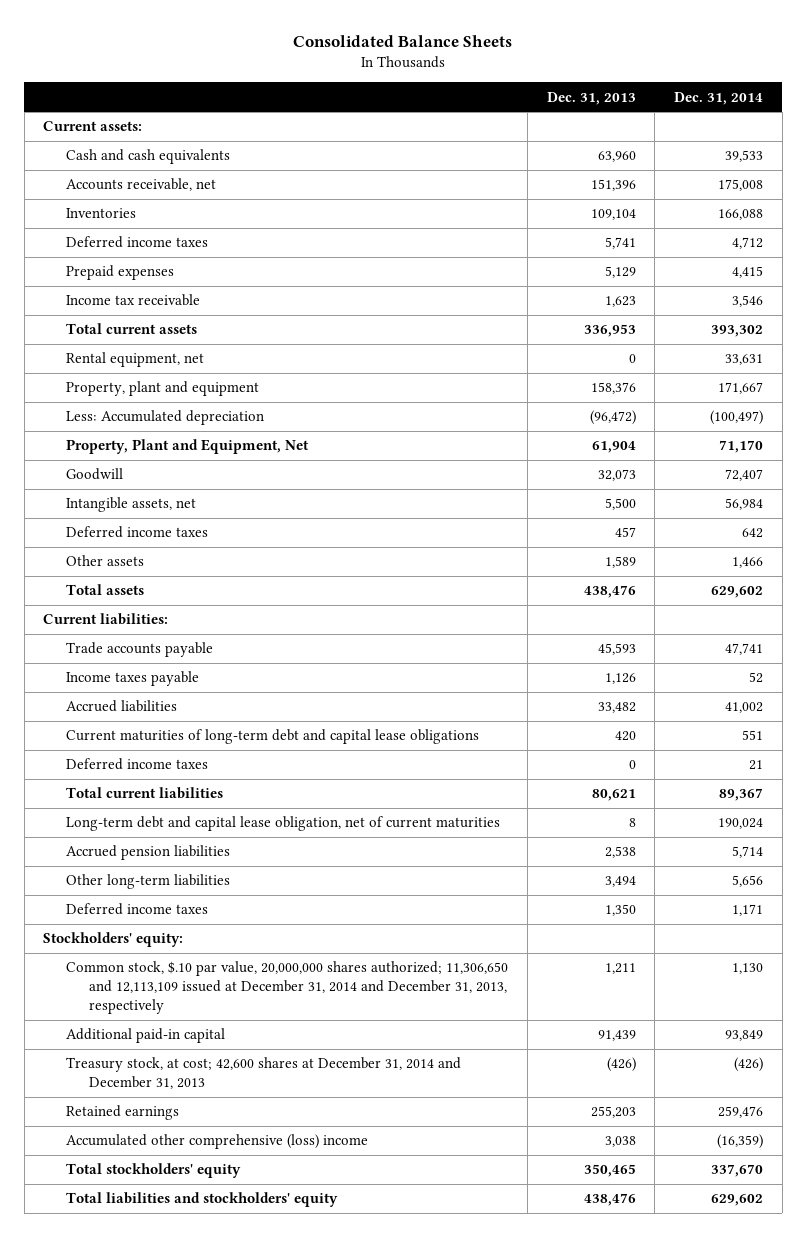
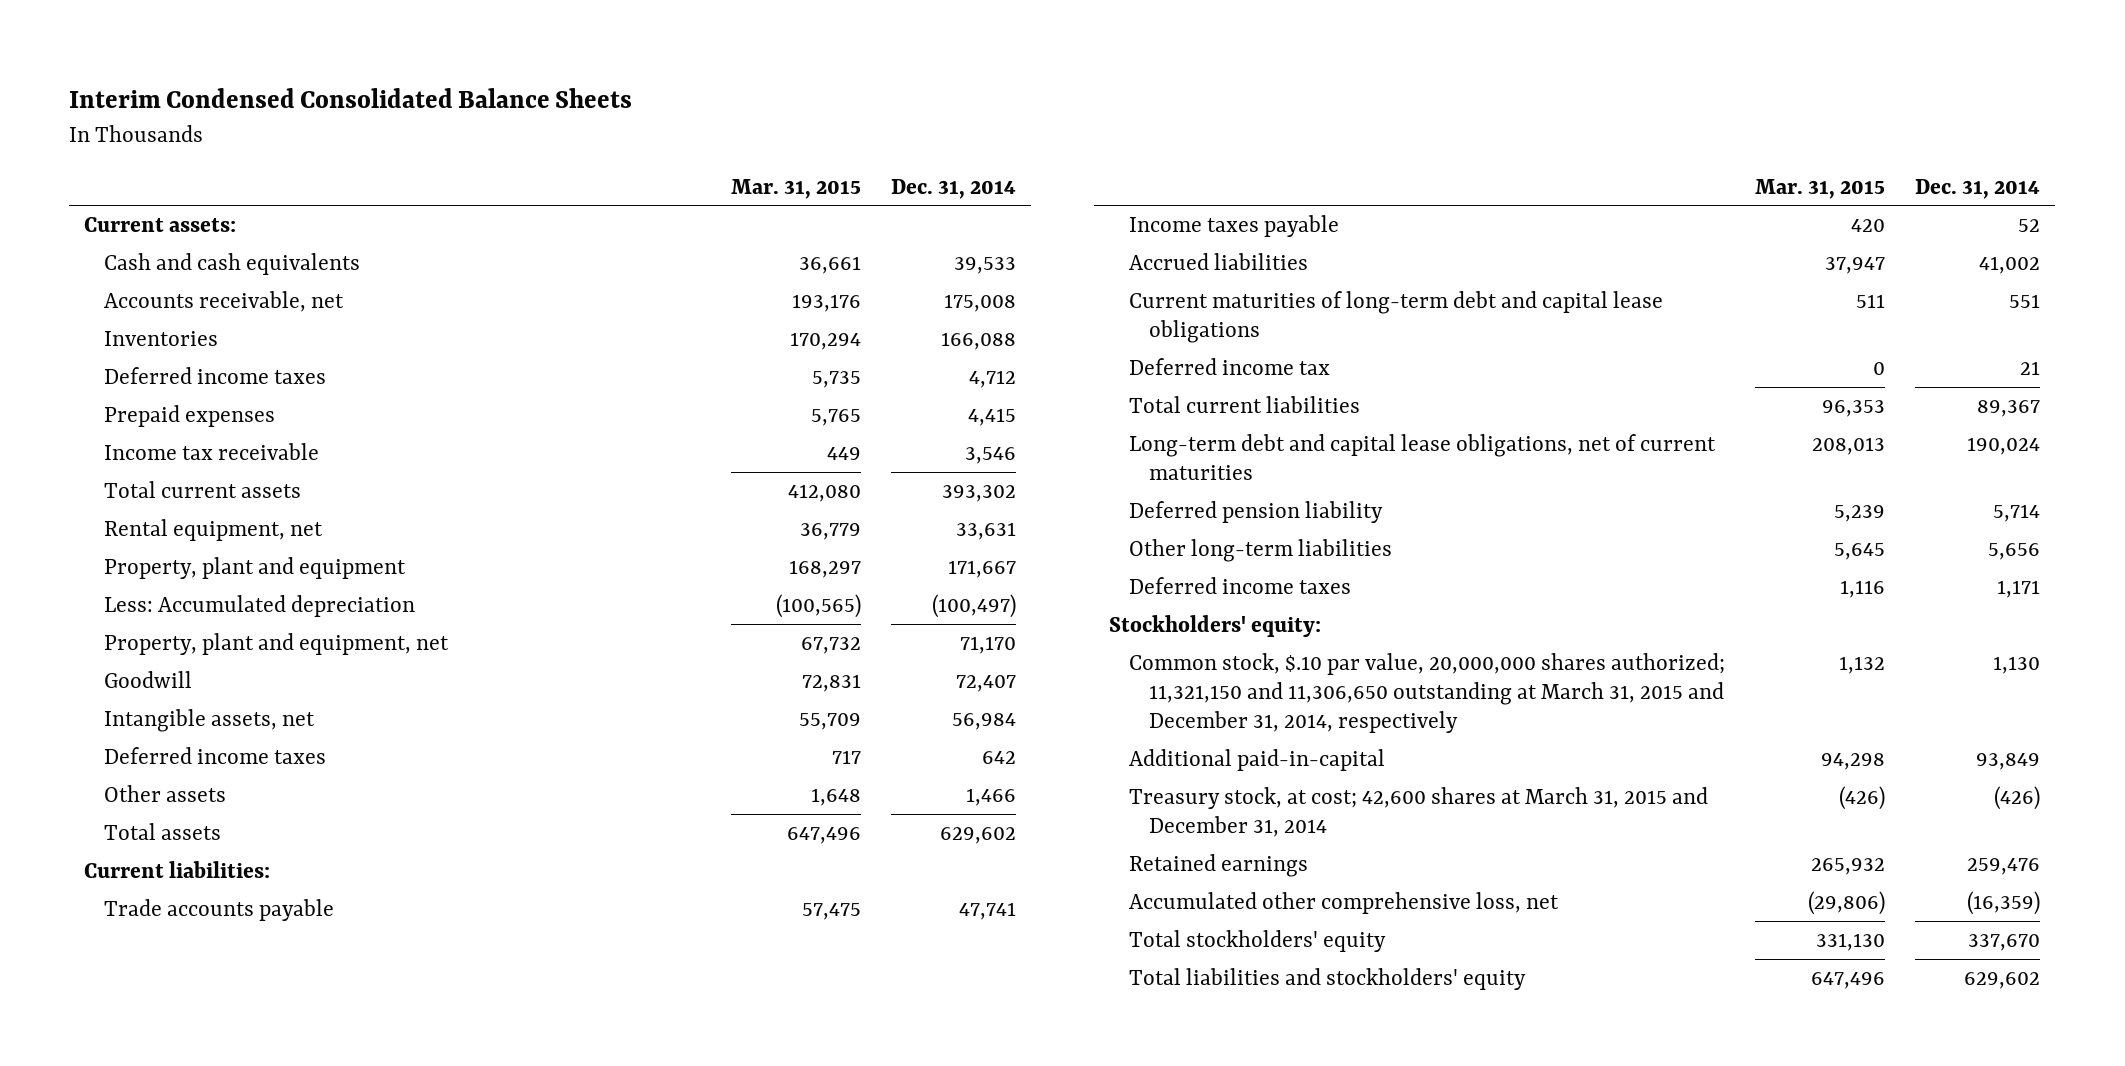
[293,35,513,48] Consolidated Balance Sheets -> [69,88,633,109] Interim Condensed Consolidated Balance Sheets
[546,91,636,105] Dec. 31, 2013 -> none
none -> [730,178,861,199] Mar. 31, 2015
[66,439,310,455] Property, Plant and Equipment, Net -> [104,633,450,656] Property, plant and equipment, net
[66,758,209,771] Deferred income taxes -> [1128,358,1330,376] Deferred income tax
[66,816,501,832] Long-term debt and capital lease obligation, net of current maturities -> [1128,434,1716,481] Long-term debt and capital lease obligations, net of current maturities
[66,845,231,861] Accrued pension liabilities -> [1128,501,1383,524] Deferred pension liability
[66,961,509,1015] Common stock, $.10 par value, 20,000,000 shares authorized; 11,306,650 and 12,113,109 issued at December 31, 2014 and December 31, 2013, respectively -> [1128,653,1725,734] Common stock, $.10 par value, 20,000,000 shares authorized; 11,321,150 and 11,306,650 outstanding at March 31, 2015 and December 31, 2014, respectively
[66,1028,226,1044] Additional paid-in capital -> [1128,749,1385,772] Additional paid-in-capital
[66,1057,462,1090] Treasury stock, at cost; 42,600 shares at December 31, 2014 and December 31, 2013 -> [1128,787,1708,838] Treasury stock, at cost; 42,600 shares at March 31, 2015 and December 31, 2014
[66,1134,369,1150] Accumulated other comprehensive (loss) income -> [1128,892,1559,915] Accumulated other comprehensive loss, net

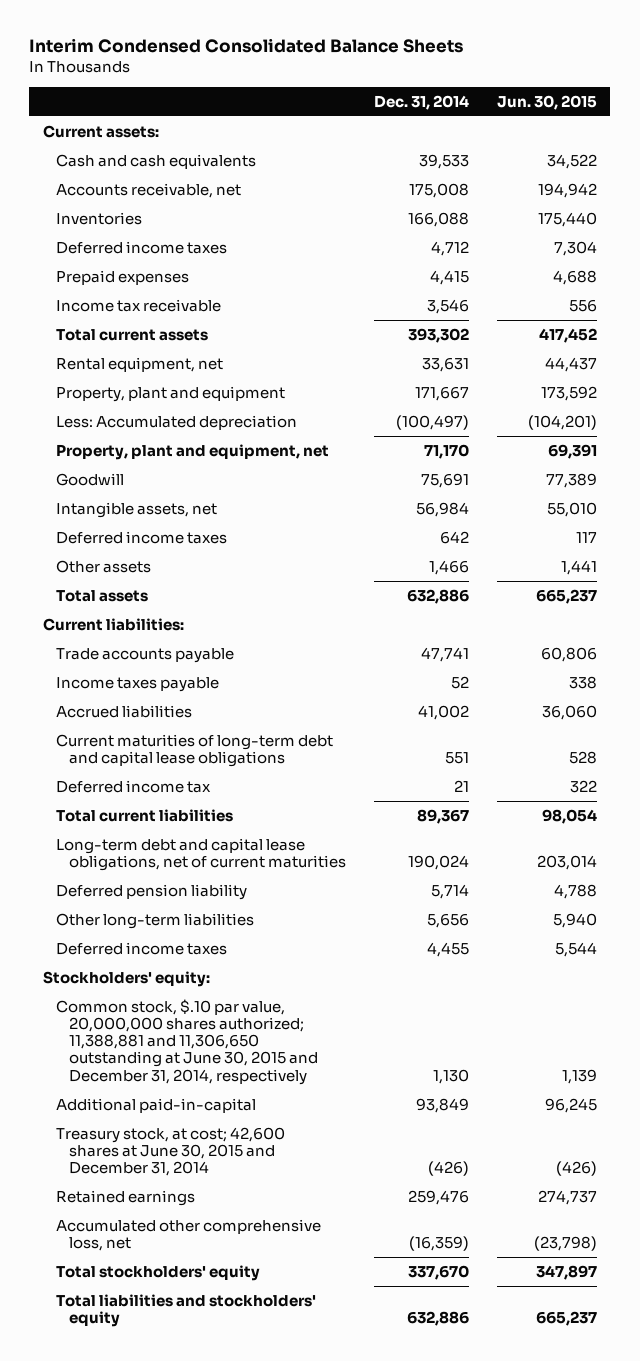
[730,178,861,199] Mar. 31, 2015 -> none
none -> [496,94,597,110] Jun. 30, 2015
[955,675,1016,693] 72,407 -> [420,472,469,488] 75,691
[939,827,1016,845] 629,602 -> [406,588,469,604] 632,886
[1997,580,2041,599] 1,171 -> [426,941,469,957] 4,455
[1128,653,1725,734] Common stock, $.10 par value, 20,000,000 shares authorized; 11,321,150 and 11,306,650 outstanding at March 31, 2015 and December 31, 2014, respectively -> [56,998,318,1085] Common stock, $.10 par value, 20,000,000 shares authorized; 11,388,881 and 11,306,650 outstanding at June 30, 2015 and December 31, 2014, respectively
[1128,787,1708,838] Treasury stock, at cost; 42,600 shares at March 31, 2015 and December 31, 2014 -> [56,1126,286,1177] Treasury stock, at cost; 42,600 shares at June 30, 2015 and December 31, 2014
[1964,972,2041,990] 629,602 -> [406,1311,469,1327] 632,886

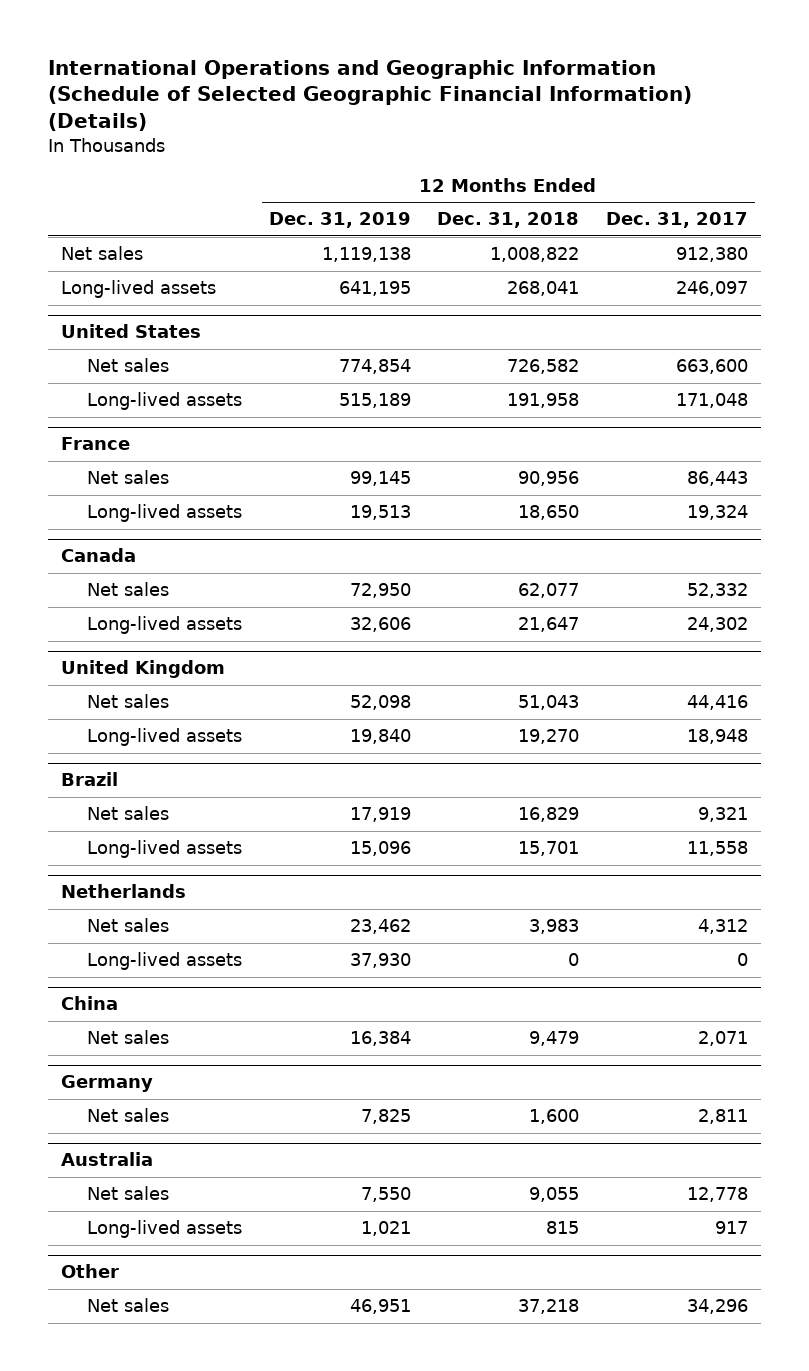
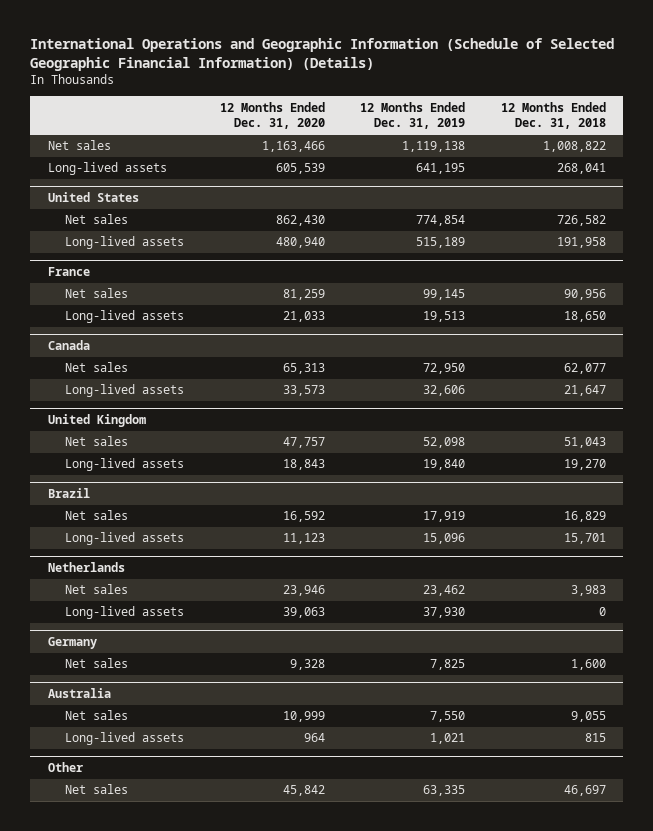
[605,212,748,229] Dec. 31, 2017 -> none
none -> [219,101,325,130] 12 Months Ended Dec. 31, 2020
[60,996,118,1011] China -> none
[87,1030,170,1045] Net sales -> none
[349,1299,411,1315] 46,951 -> [423,785,466,797] 63,335
[518,1299,580,1315] 37,218 -> [563,785,606,797] 46,697

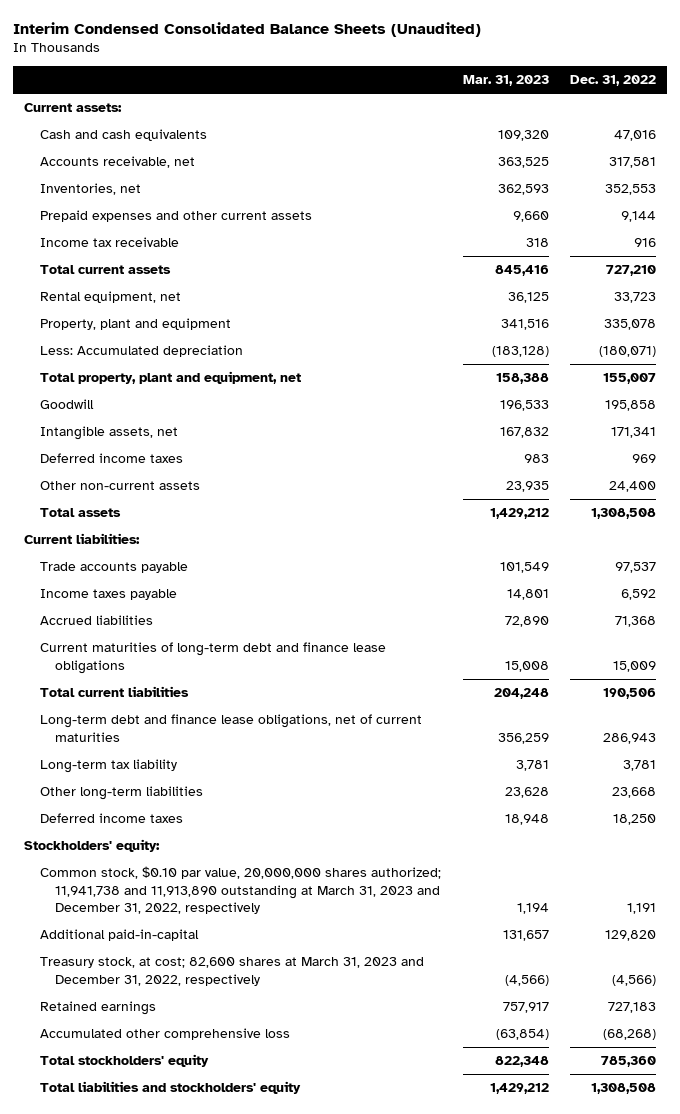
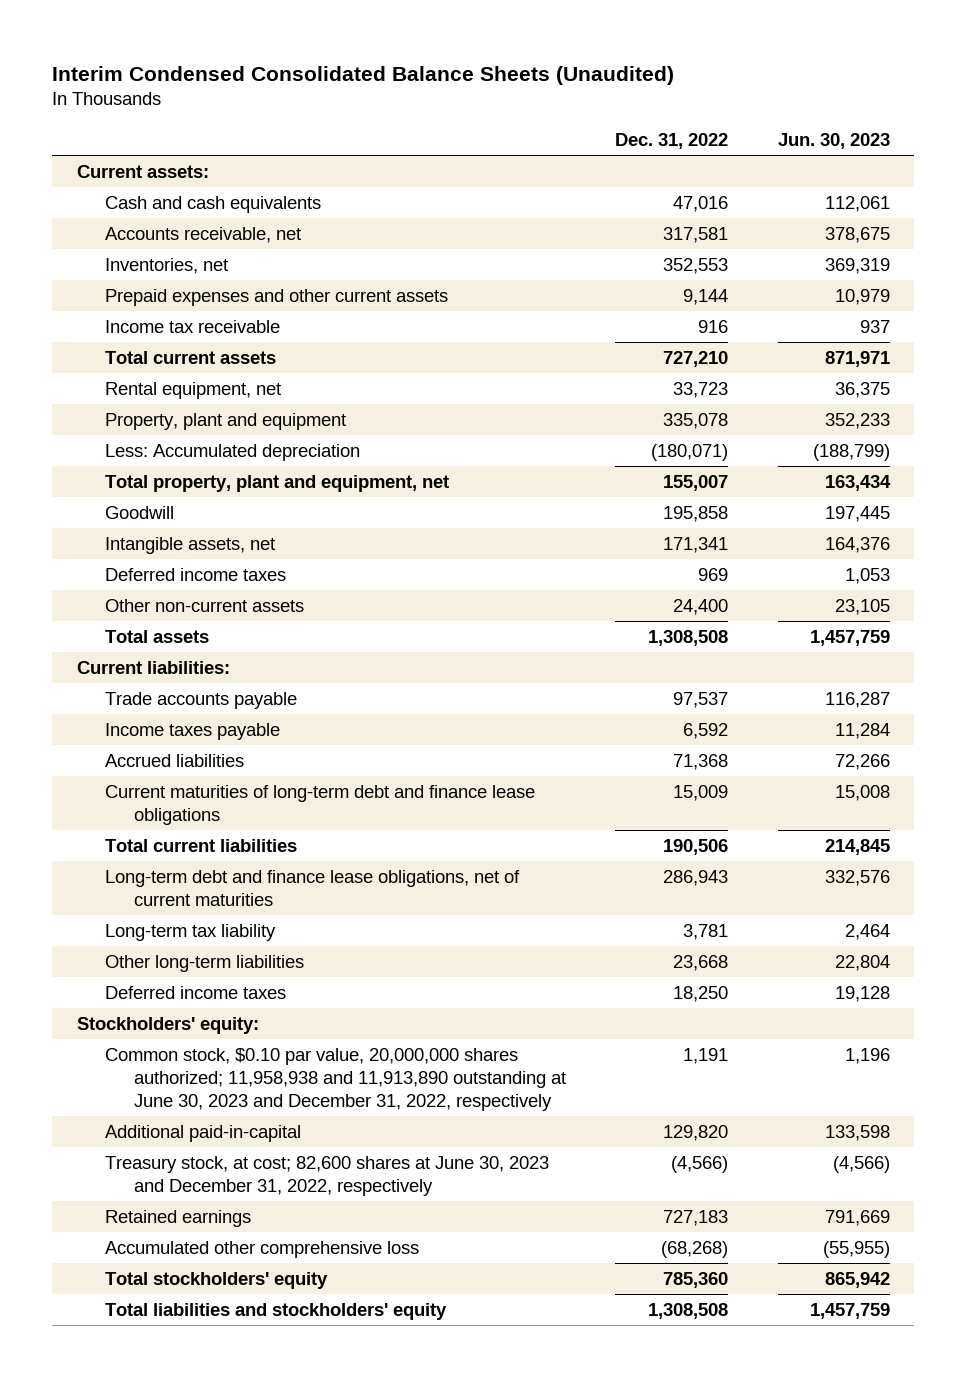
[462,74,549,86] Mar. 31, 2023 -> none
none -> [777,132,890,149] Jun. 30, 2023
[39,866,441,914] Common stock, $0.10 par value, 20,000,000 shares authorized; 11,941,738 and 11,913,890 outstanding at March 31, 2023 and December 31, 2022, respectively -> [105,1047,566,1111] Common stock, $0.10 par value, 20,000,000 shares authorized; 11,958,938 and 11,913,890 outstanding at June 30, 2023 and December 31, 2022, respectively
[39,957,424,986] Treasury stock, at cost; 82,600 shares at March 31, 2023 and December 31, 2022, respectively -> [105,1155,550,1196] Treasury stock, at cost; 82,600 shares at June 30, 2023 and December 31, 2022, respectively

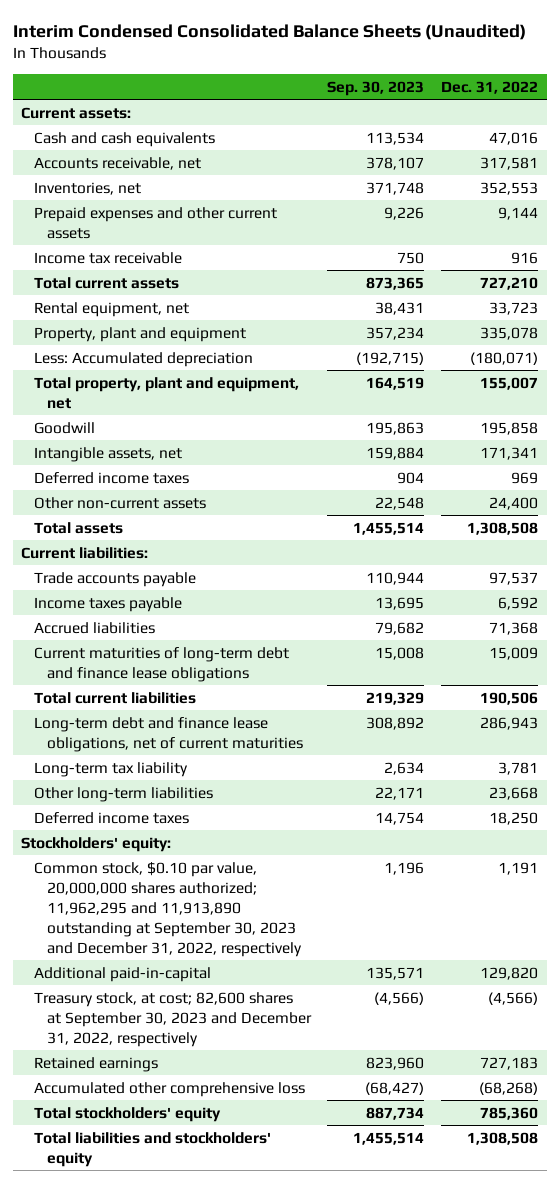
[777,132,890,149] Jun. 30, 2023 -> none
none -> [327,80,425,96] Sep. 30, 2023
[105,1047,566,1111] Common stock, $0.10 par value, 20,000,000 shares authorized; 11,958,938 and 11,913,890 outstanding at June 30, 2023 and December 31, 2022, respectively -> [33,861,302,957] Common stock, $0.10 par value, 20,000,000 shares authorized; 11,962,295 and 11,913,890 outstanding at September 30, 2023 and December 31, 2022, respectively
[105,1155,550,1196] Treasury stock, at cost; 82,600 shares at June 30, 2023 and December 31, 2022, respectively -> [33,991,312,1047] Treasury stock, at cost; 82,600 shares at September 30, 2023 and December 31, 2022, respectively

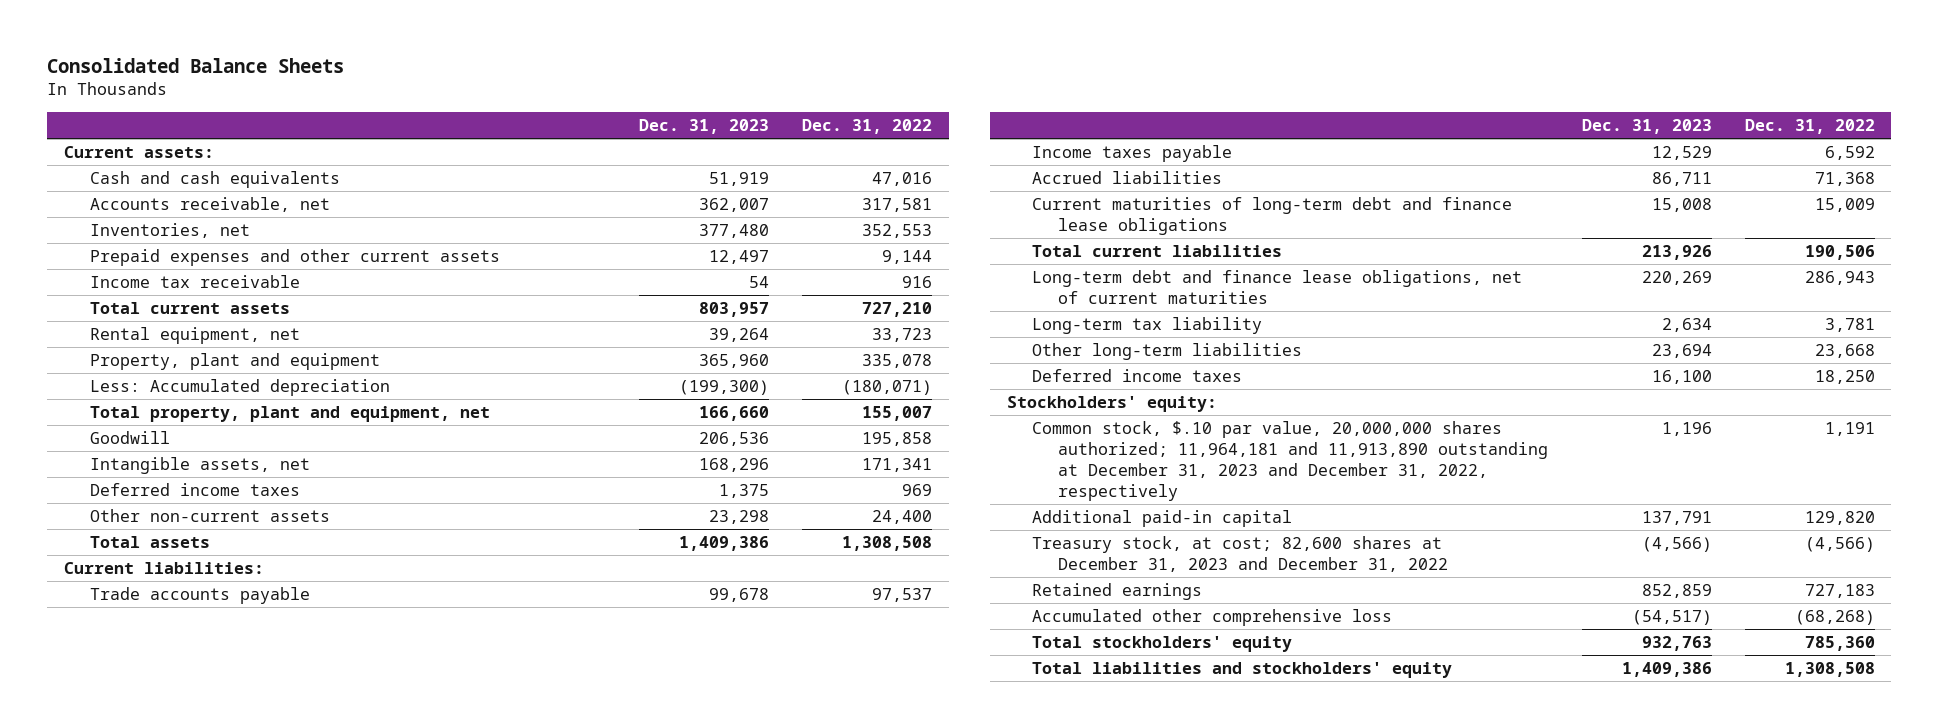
[12,24,526,41] Interim Condensed Consolidated Balance Sheets (Unaudited) -> [47,58,345,74] Consolidated Balance Sheets
[327,80,425,96] Sep. 30, 2023 -> none
none -> [638,119,769,135] Dec. 31, 2023
[33,861,302,957] Common stock, $0.10 par value, 20,000,000 shares authorized; 11,962,295 and 11,913,890 outstanding at September 30, 2023 and December 31, 2022, respectively -> [1032,421,1549,501] Common stock, $.10 par value, 20,000,000 shares authorized; 11,964,181 and 11,913,890 outstanding at December 31, 2023 and December 31, 2022, respectively
[33,966,211,982] Additional paid-in-capital -> [1032,510,1293,528] Additional paid-in capital
[33,991,312,1047] Treasury stock, at cost; 82,600 shares at September 30, 2023 and December 31, 2022, respectively -> [1032,536,1449,573] Treasury stock, at cost; 82,600 shares at December 31, 2023 and December 31, 2022

